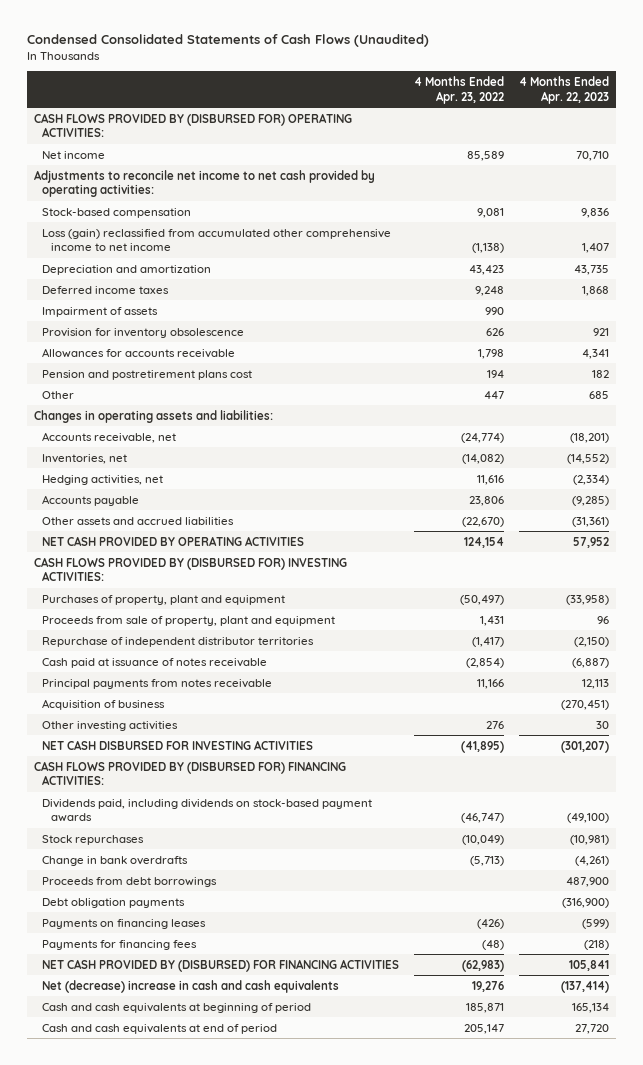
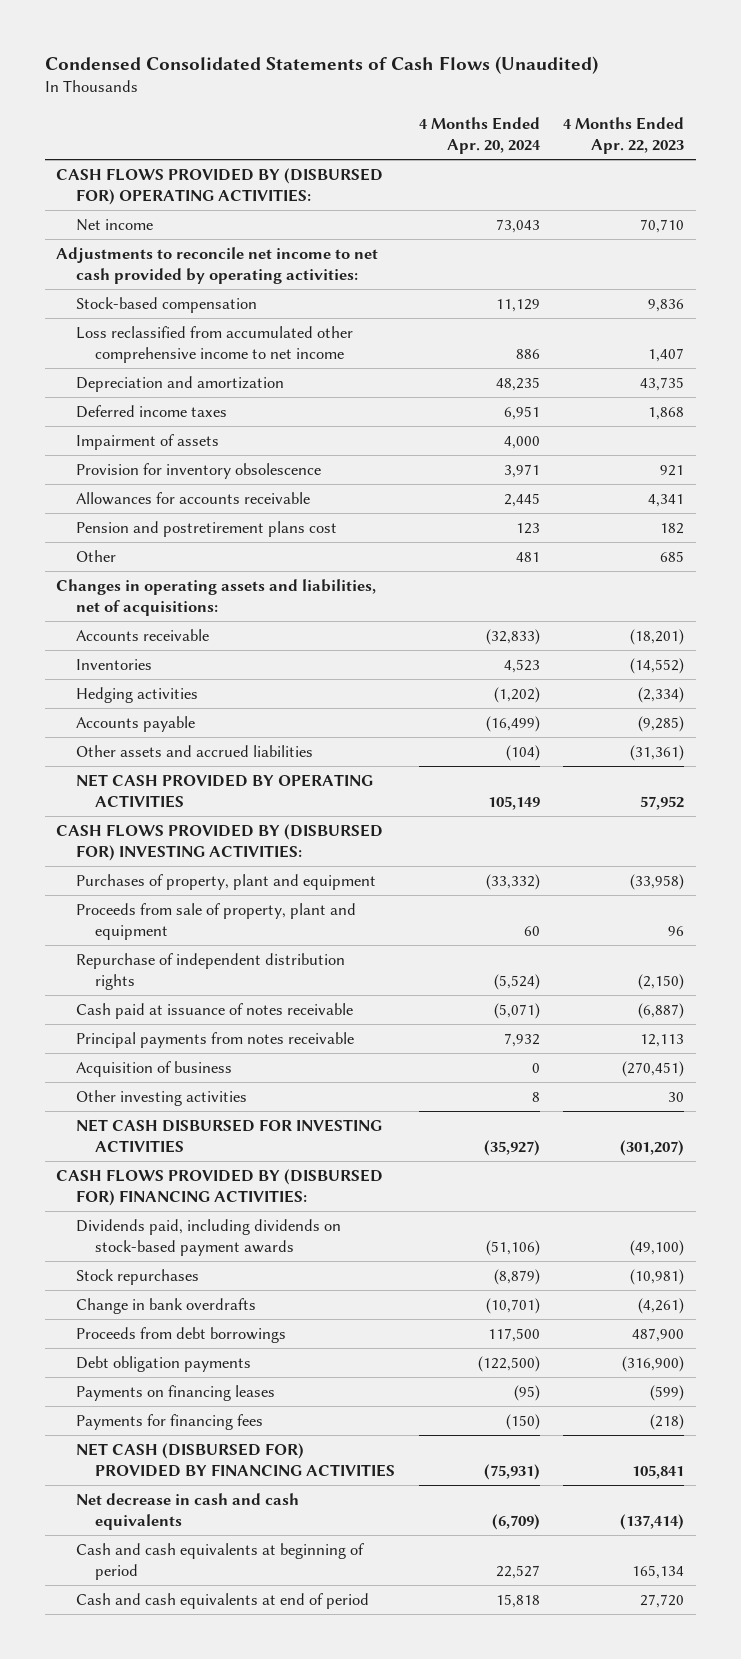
[413,75,504,104] 4 Months Ended Apr. 23, 2022 -> none
none -> [418,116,541,154] 4 Months Ended Apr. 20, 2024
[42,228,392,252] Loss (gain) reclassified from accumulated other comprehensive income to net income -> [75,325,353,364] Loss reclassified from accumulated other comprehensive income to net income
[33,409,273,423] Changes in operating assets and liabilities: -> [56,578,377,617] Changes in operating assets and liabilities, net of acquisitions:
[42,431,177,443] Accounts receivable, net -> [75,628,209,641] Accounts receivable
[42,453,128,464] Inventories, net -> [75,658,152,670] Inventories
[42,474,164,485] Hedging activities, net -> [75,686,198,703] Hedging activities
[42,636,315,647] Repurchase of independent distributor territories -> [75,952,345,991] Repurchase of independent distribution rights
[42,958,400,972] NET CASH PROVIDED BY (DISBURSED) FOR FINANCING ACTIVITIES -> [75,1442,396,1478] NET CASH (DISBURSED FOR) PROVIDED BY FINANCING ACTIVITIES
[42,979,340,993] Net (decrease) increase in cash and cash equivalents -> [75,1492,299,1531] Net decrease in cash and cash equivalents

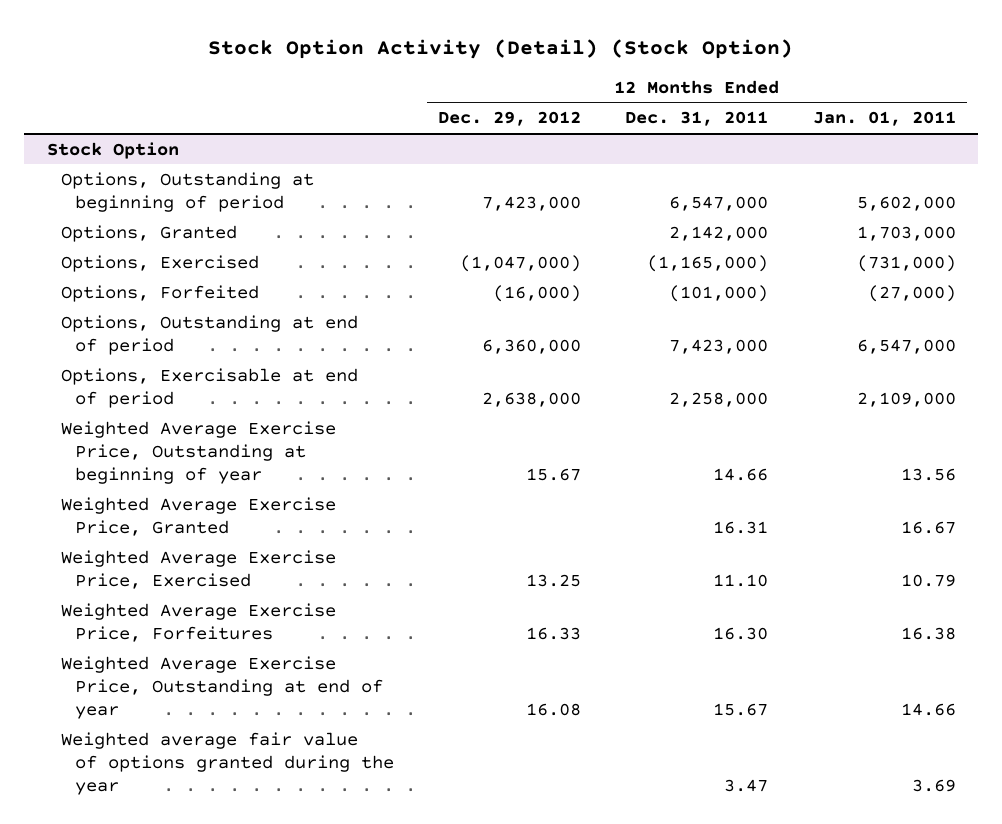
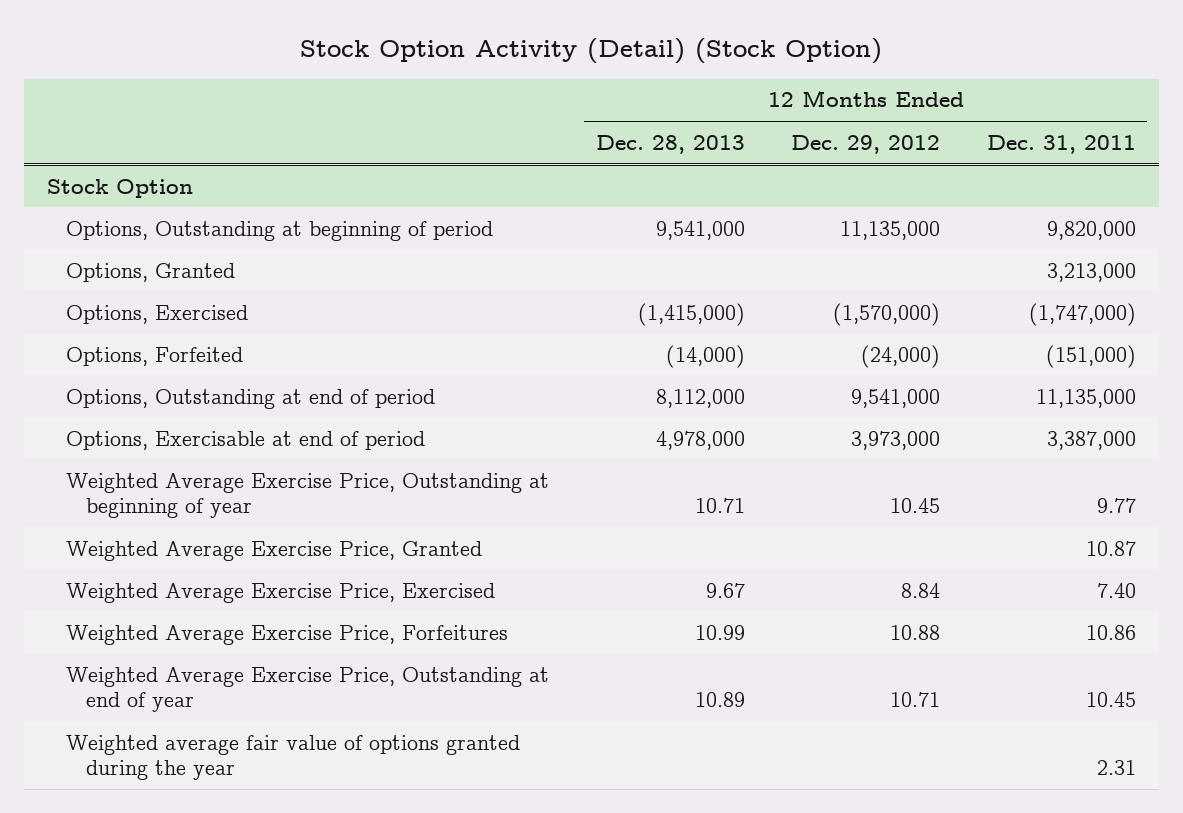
[812,111,956,127] Jan. 01, 2011 -> none
none -> [595,134,745,154] Dec. 28, 2013
[481,195,581,211] 7,423,000 -> [840,220,941,240] 11,135,000
[669,195,769,211] 6,547,000 -> [1046,220,1136,240] 9,820,000
[669,225,769,241] 2,142,000 -> [1046,262,1136,282] 3,213,000
[459,254,581,272] (1,047,000) -> [833,302,941,326] (1,570,000)
[647,254,769,272] (1,165,000) -> [1028,302,1136,326] (1,747,000)
[492,284,581,302] (16,000) -> [861,344,941,368] (24,000)
[669,284,769,302] (101,000) -> [1045,344,1136,368] (151,000)
[481,338,581,354] 6,360,000 -> [851,388,941,408] 9,541,000
[669,338,769,354] 7,423,000 -> [1035,388,1136,408] 11,135,000
[481,391,581,407] 2,638,000 -> [851,430,941,450] 3,973,000
[669,391,769,407] 2,258,000 -> [1046,430,1136,450] 3,387,000
[525,467,581,481] 15.67 -> [890,498,941,514] 10.45
[713,467,769,481] 14.66 -> [1096,498,1136,514] 9.77
[713,520,769,534] 16.31 -> [1085,540,1136,556] 10.87
[525,573,581,587] 13.25 -> [901,582,941,598] 8.84
[713,573,769,587] 11.10 -> [1096,582,1136,598] 7.40
[525,626,581,640] 16.33 -> [890,624,941,640] 10.88
[713,626,769,640] 16.30 -> [1085,624,1136,640] 10.86
[525,702,581,716] 16.08 -> [890,692,941,708] 10.71
[713,702,769,716] 15.67 -> [1085,692,1136,708] 10.45
[724,778,769,792] 3.47 -> [1096,760,1136,776] 2.31

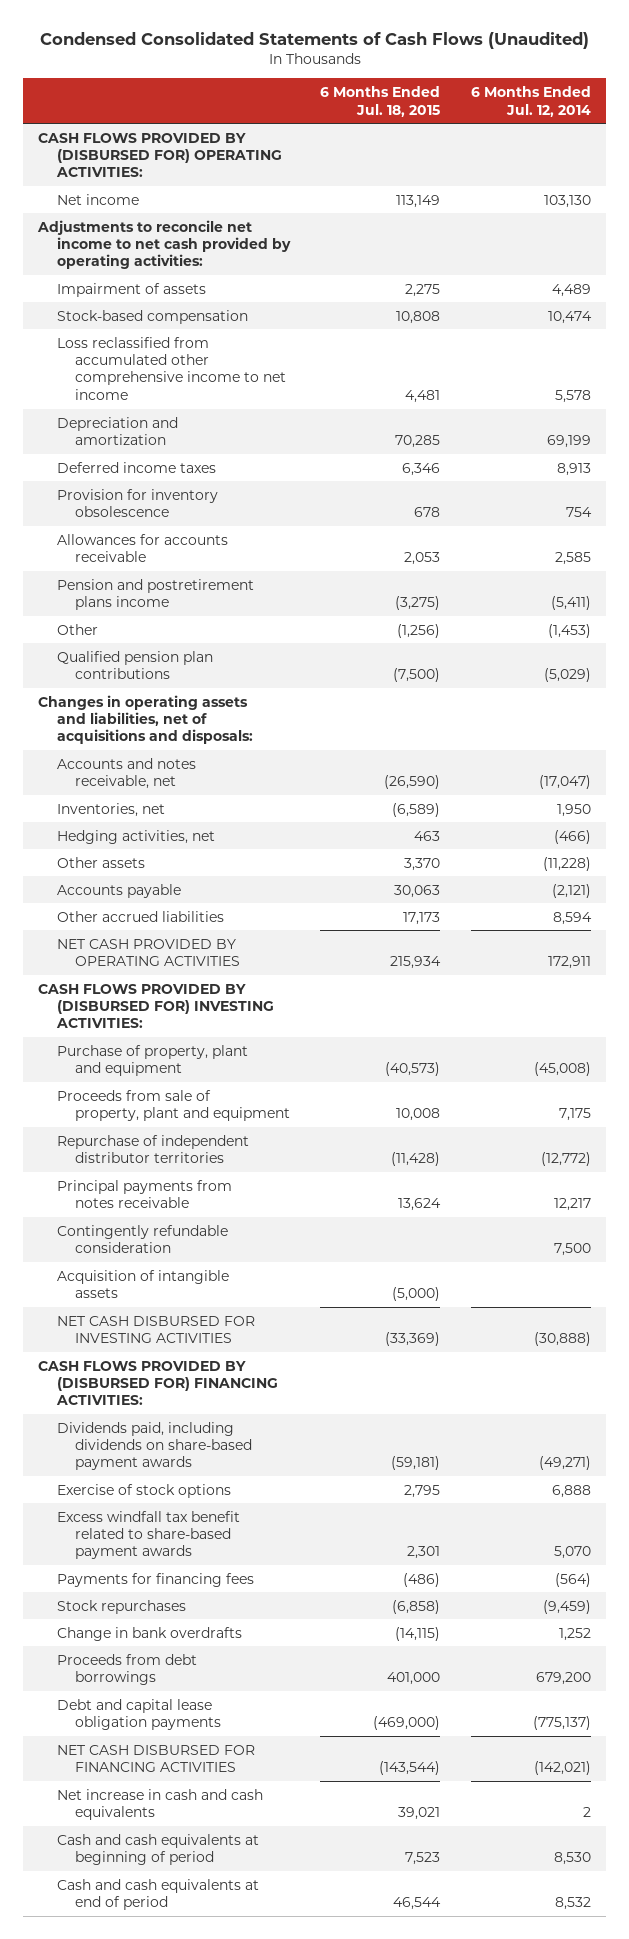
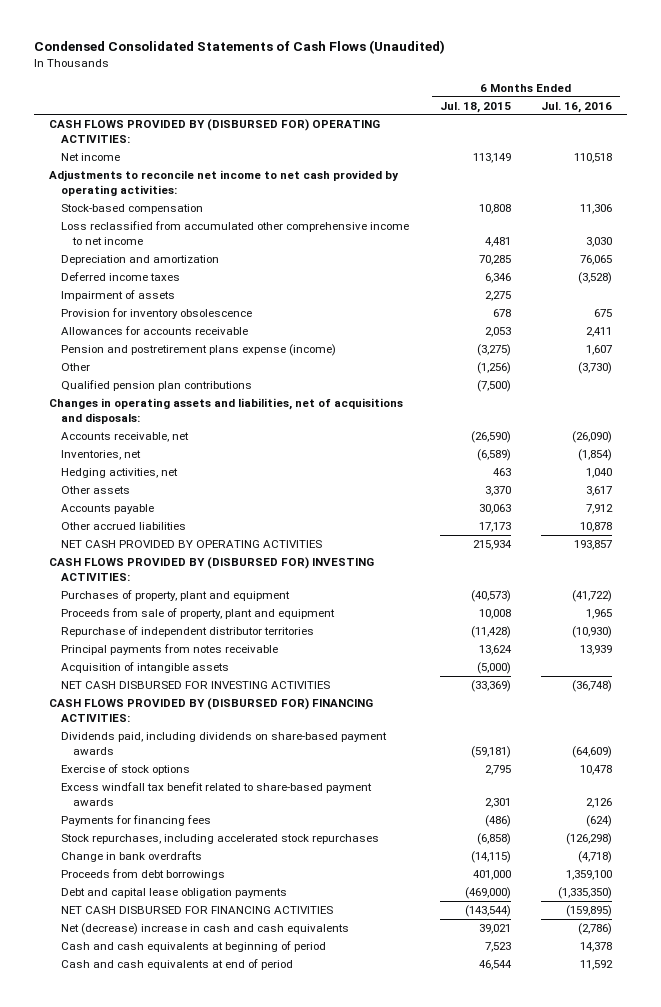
[470,86,591,117] 6 Months Ended Jul. 12, 2014 -> none
none -> [541,101,613,113] Jul. 16, 2016
[56,282,206,297] Impairment of assets -> [61,290,176,302] Impairment of assets
[56,578,254,611] Pension and postretirement plans income -> [61,344,337,357] Pension and postretirement plans expense (income)
[56,757,196,790] Accounts and notes receivable, net -> [61,432,190,443] Accounts receivable, net
[56,1044,248,1077] Purchase of property, plant and equipment -> [61,590,291,602] Purchases of property, plant and equipment
[56,1224,228,1254] Contingently refundable consideration -> none
[56,1599,186,1614] Stock repurchases -> [61,834,380,845] Stock repurchases, including accelerated stock repurchases
[56,1788,263,1821] Net increase in cash and cash equivalents -> [61,923,350,936] Net (decrease) increase in cash and cash equivalents

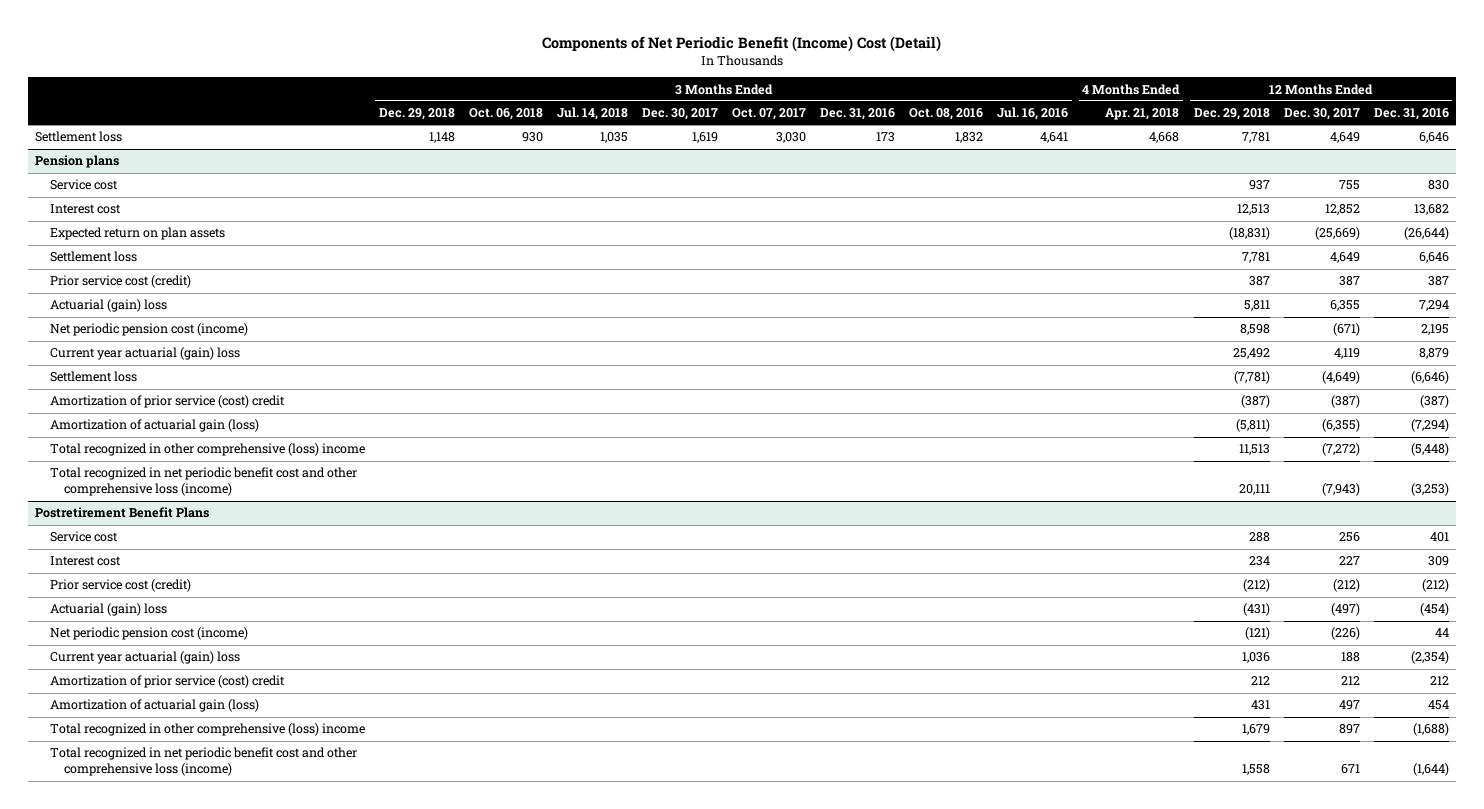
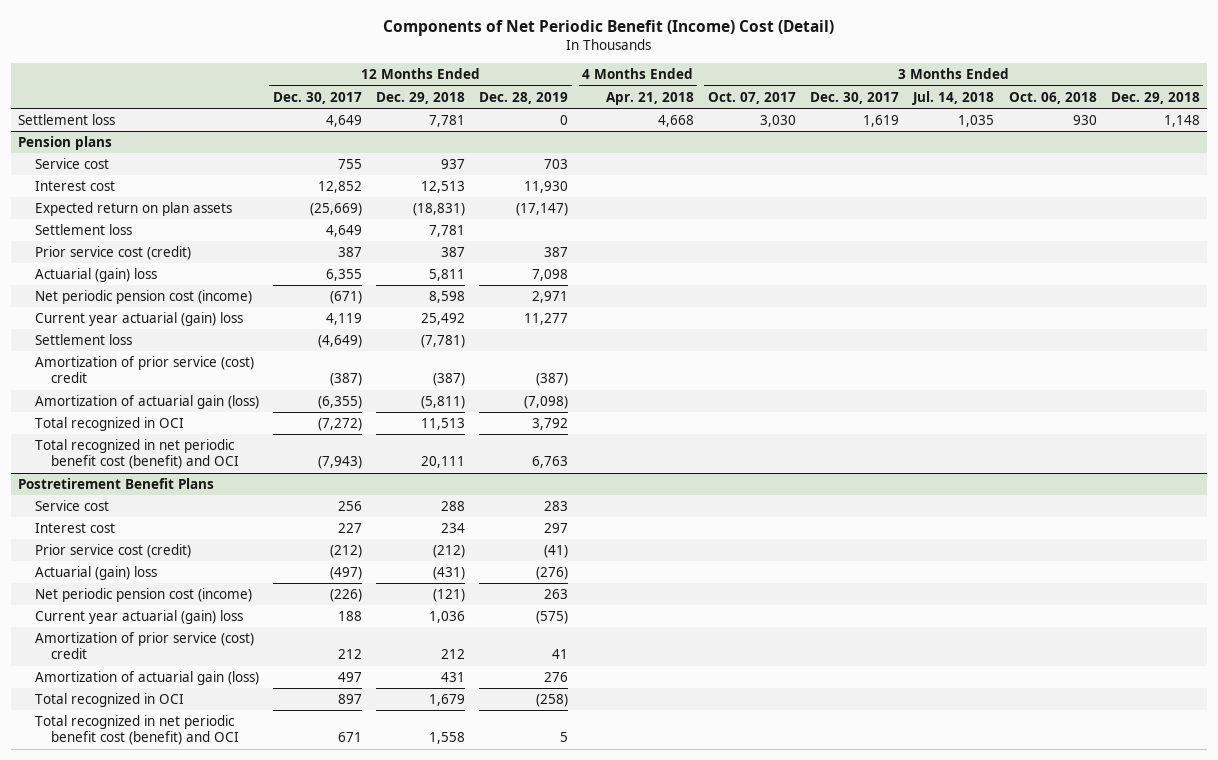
[820,108,896,121] Dec. 31, 2016 -> none
[909,108,984,121] Oct. 08, 2016 -> none
[997,107,1069,121] Jul. 16, 2016 -> none
[1373,108,1449,121] Dec. 31, 2016 -> none
none -> [479,91,569,104] Dec. 28, 2019
[49,443,365,457] Total recognized in other comprehensive (loss) income -> [34,417,184,432] Total recognized in OCI
[49,467,357,497] Total recognized in net periodic benefit cost and other comprehensive loss (income) -> [34,439,239,470] Total recognized in net periodic benefit cost (benefit) and OCI
[49,723,365,737] Total recognized in other comprehensive (loss) income -> [34,693,184,708] Total recognized in OCI
[49,747,357,777] Total recognized in net periodic benefit cost and other comprehensive loss (income) -> [34,715,239,746] Total recognized in net periodic benefit cost (benefit) and OCI

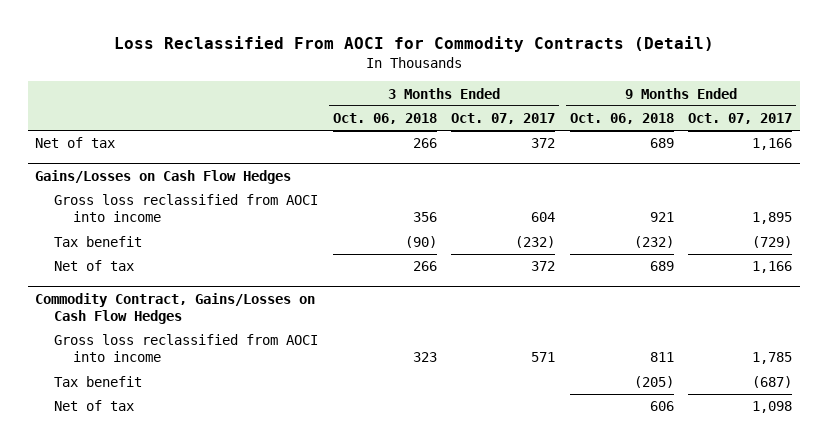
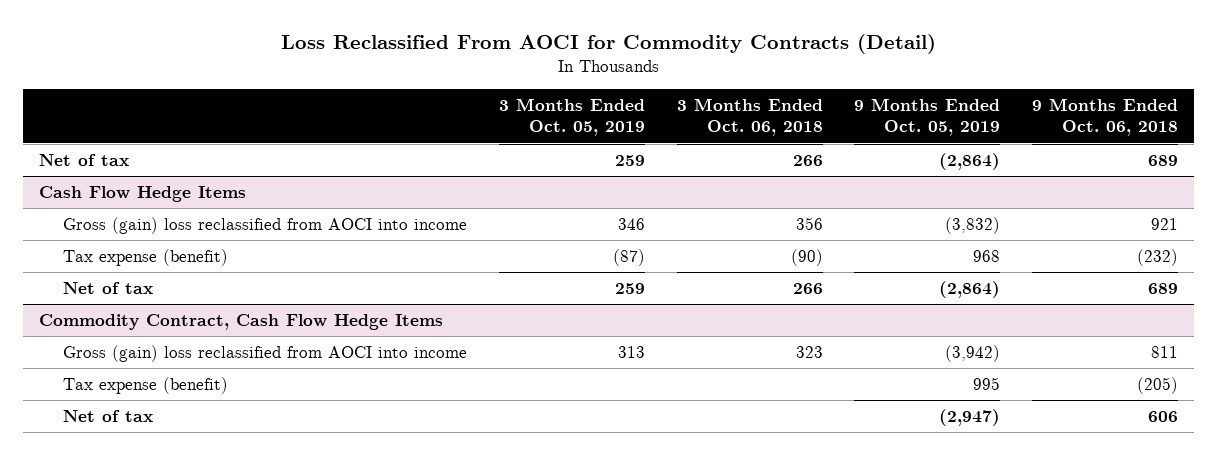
[451,113,556,125] Oct. 07, 2017 -> none
[688,113,793,125] Oct. 07, 2017 -> none
none -> [498,97,645,137] 3 Months Ended Oct. 05, 2019
none -> [854,97,1001,137] 9 Months Ended Oct. 05, 2019
[35,169,292,184] Gains/Losses on Cash Flow Hedges -> [39,185,247,202] Cash Flow Hedge Items
[54,194,319,223] Gross loss reclassified from AOCI into income -> [62,216,467,234] Gross (gain) loss reclassified from AOCI into income
[54,236,143,248] Tax benefit -> [62,248,228,266] Tax expense (benefit)
[35,292,316,324] Commodity Contract, Gains/Losses on Cash Flow Hedges -> none
none -> [39,313,444,330] Commodity Contract, Cash Flow Hedge Items
[54,334,319,363] Gross loss reclassified from AOCI into income -> [62,344,467,362] Gross (gain) loss reclassified from AOCI into income
[54,376,143,388] Tax benefit -> [62,376,228,394] Tax expense (benefit)

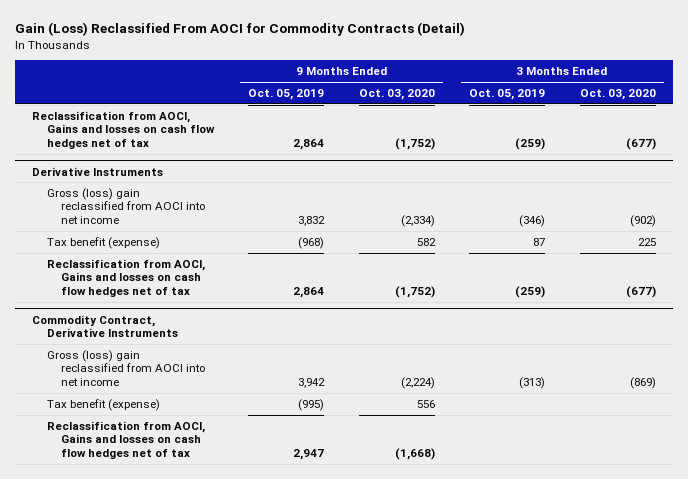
[280,34,936,55] Loss Reclassified From AOCI for Commodity Contracts (Detail) -> [15,22,466,37] Gain (Loss) Reclassified From AOCI for Commodity Contracts (Detail)
[676,97,823,137] 3 Months Ended Oct. 06, 2018 -> none
[1032,97,1179,137] 9 Months Ended Oct. 06, 2018 -> none
none -> [358,88,435,100] Oct. 03, 2020
none -> [579,88,656,100] Oct. 03, 2020
[39,313,444,330] Commodity Contract, Cash Flow Hedge Items -> none
[39,153,130,166] Net of tax -> [32,110,215,149] Reclassification from AOCI, Gains and losses on cash flow hedges net of tax
[614,154,645,166] 259 -> [515,137,546,150] (259)
[939,152,1001,170] (2,864) -> [293,138,325,150] 2,864
[39,185,247,202] Cash Flow Hedge Items -> [32,166,164,176] Derivative Instruments
[62,216,467,234] Gross (gain) loss reclassified from AOCI into income -> [46,187,206,224] Gross (loss) gain reclassified from AOCI into net income
[617,217,645,230] 346 -> [519,214,546,227] (346)
[945,216,1001,234] (3,832) -> [298,215,326,226] 3,832
[62,248,228,266] Tax expense (benefit) -> [46,236,160,249] Tax benefit (expense)
[612,248,645,266] (87) -> [533,237,546,246] 87
[973,249,1001,262] 968 -> [298,236,325,249] (968)
[62,281,153,294] Net of tax -> [46,258,205,297] Reclassification from AOCI, Gains and losses on cash flow hedges net of tax
[614,282,645,294] 259 -> [515,285,546,298] (259)
[939,280,1001,298] (2,864) -> [293,286,325,298] 2,864
none -> [32,314,178,338] Commodity Contract, Derivative Instruments
[62,344,467,362] Gross (gain) loss reclassified from AOCI into income -> [46,349,206,386] Gross (loss) gain reclassified from AOCI into net income
[617,345,645,358] 313 -> [519,376,546,389] (313)
[945,344,1001,362] (3,942) -> [298,377,326,388] 3,942
[62,376,228,394] Tax expense (benefit) -> [46,398,160,411] Tax benefit (expense)
[973,376,1001,390] 995 -> [298,398,325,411] (995)
[62,409,153,422] Net of tax -> [46,420,205,459] Reclassification from AOCI, Gains and losses on cash flow hedges net of tax
[939,408,1001,426] (2,947) -> [293,448,325,460] 2,947

